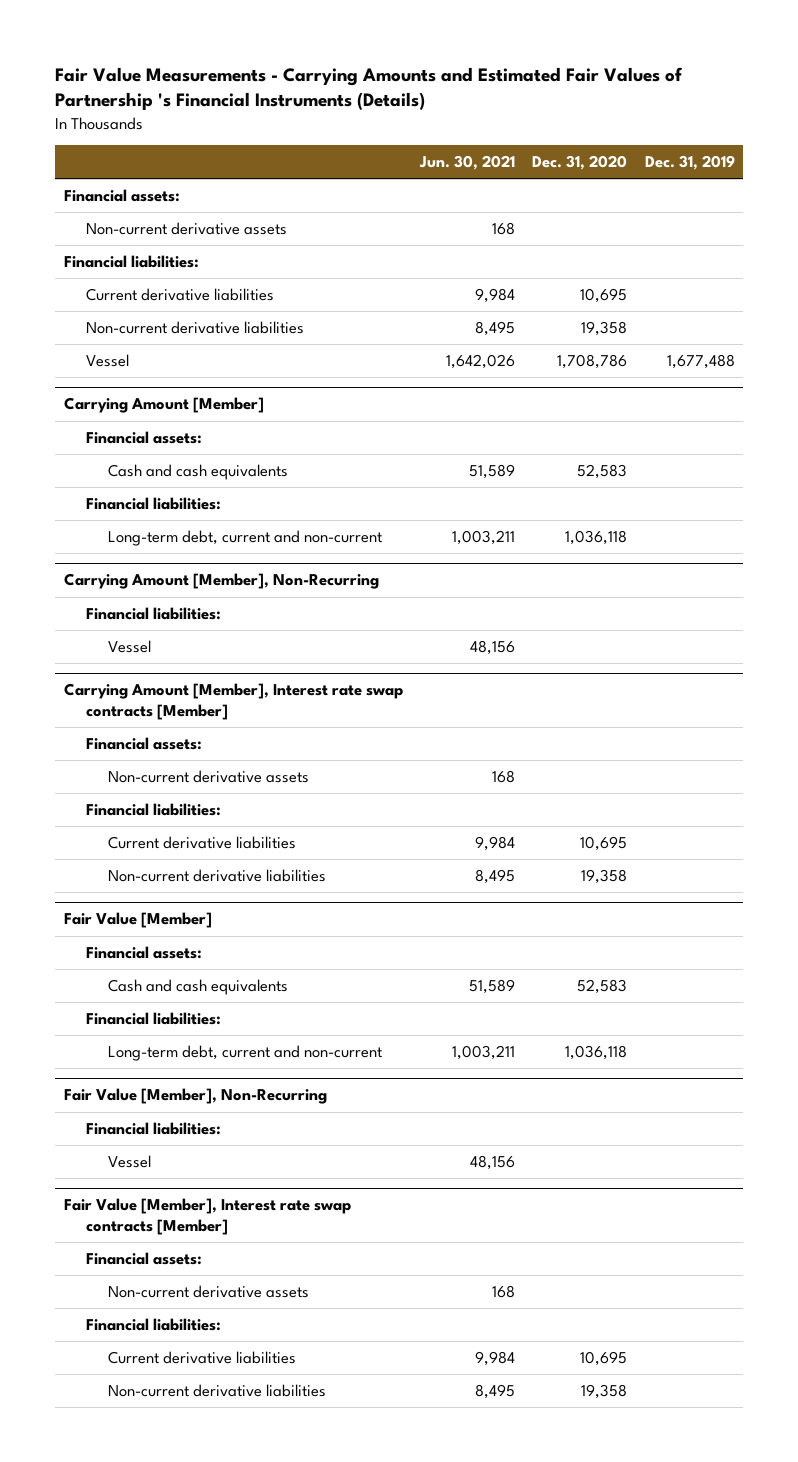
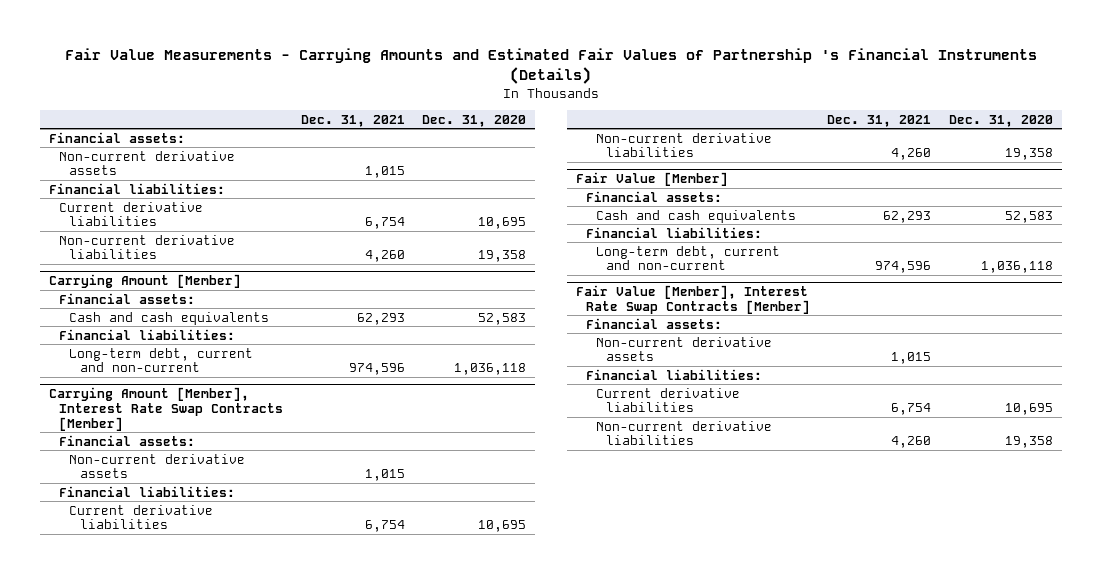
[419,155,516,171] Jun. 30, 2021 -> none
[644,155,735,171] Dec. 31, 2019 -> none
none -> [300,114,405,127] Dec. 31, 2021
[85,354,129,368] Vessel -> none
[63,573,379,590] Carrying Amount [Member], Non-Recurring -> none
[85,607,221,621] Financial liabilities: -> none
[107,640,151,654] Vessel -> none
[63,683,403,720] Carrying Amount [Member], Interest rate swap contracts [Member] -> [49,386,284,431] Carrying Amount [Member], Interest Rate Swap Contracts [Member]
[63,1088,327,1105] Fair Value [Member], Non-Recurring -> none
[85,1122,221,1136] Financial liabilities: -> none
[107,1155,151,1169] Vessel -> none
[63,1198,351,1235] Fair Value [Member], Interest rate swap contracts [Member] -> [575,284,810,314] Fair Value [Member], Interest Rate Swap Contracts [Member]

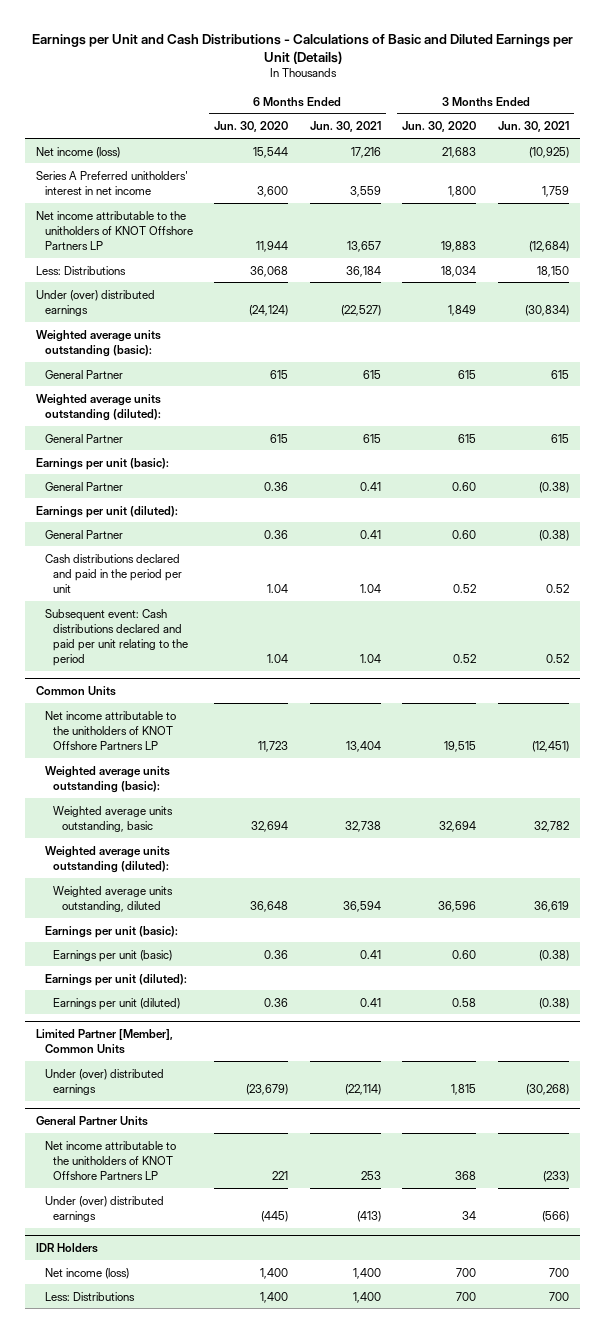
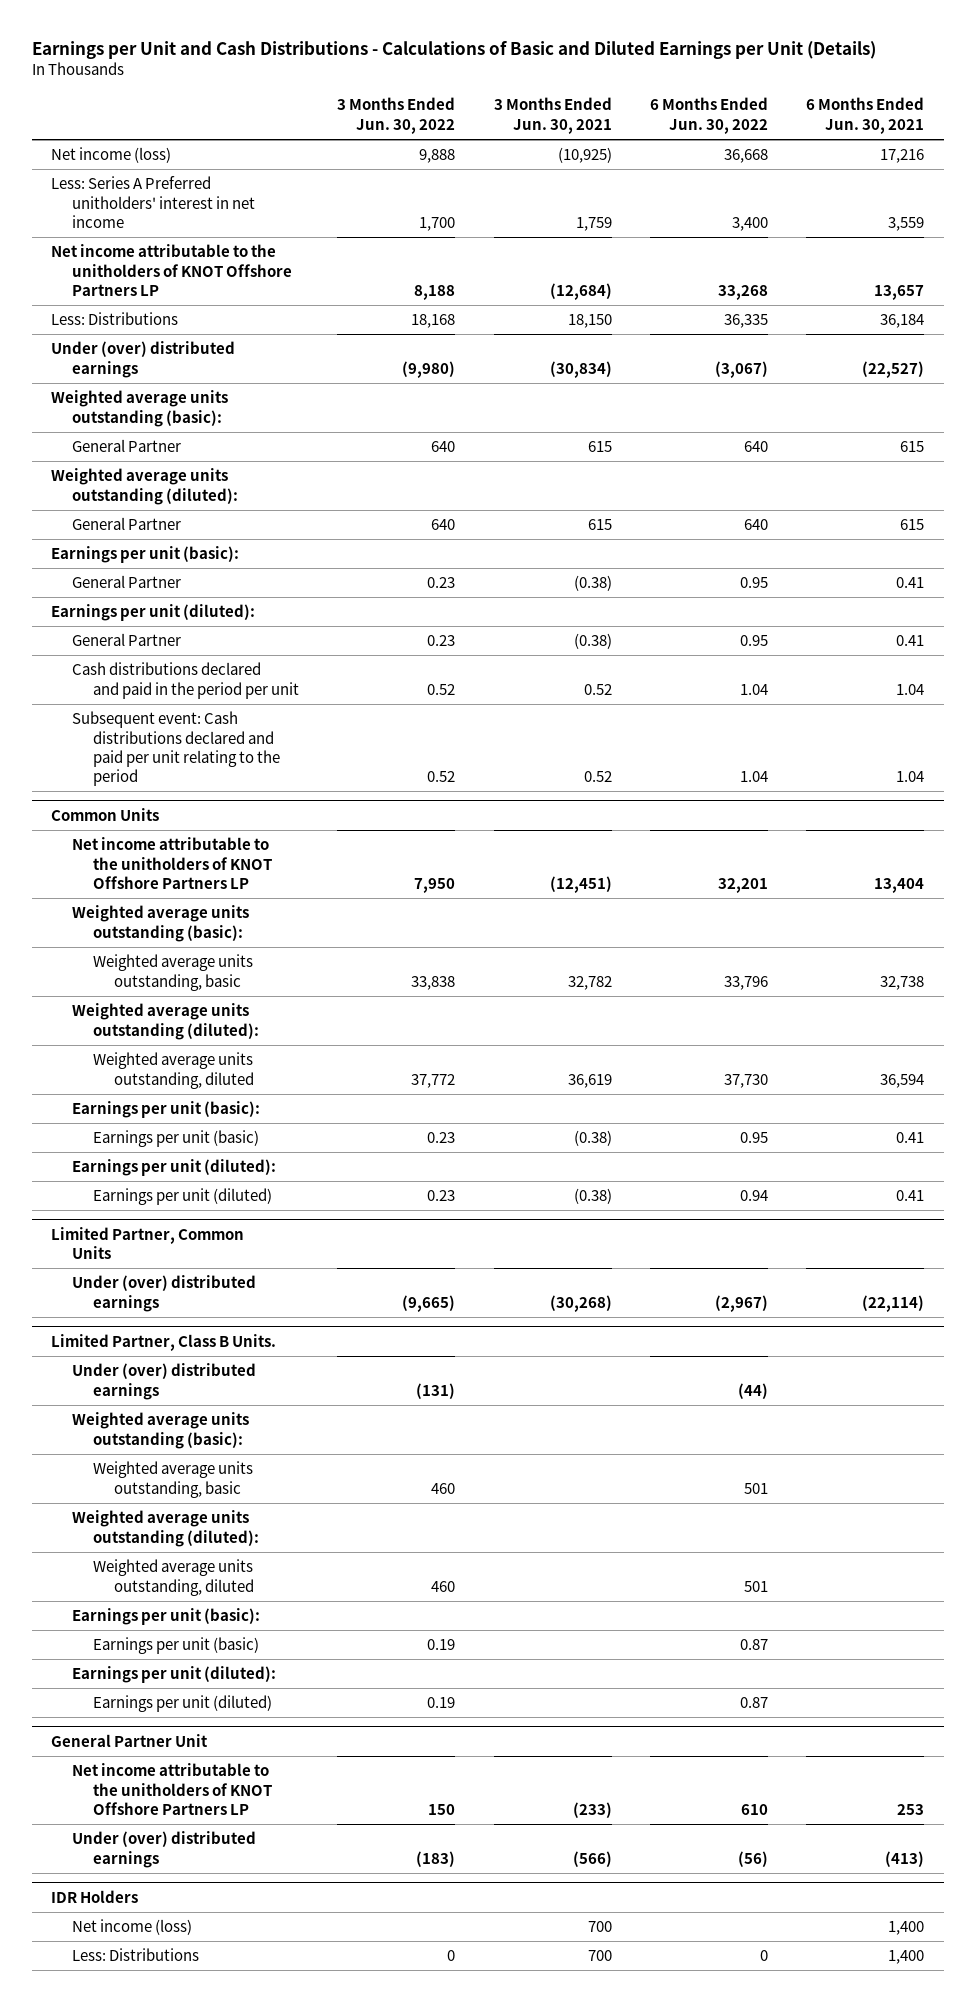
[214,121,289,133] Jun. 30, 2020 -> none
[402,121,477,133] Jun. 30, 2020 -> none
none -> [337,97,456,134] 3 Months Ended Jun. 30, 2022
none -> [649,97,768,134] 6 Months Ended Jun. 30, 2022
[36,170,189,195] Series A Preferred unitholders' interest in net income -> [51,176,255,228] Less: Series A Preferred unitholders' interest in net income
[36,1029,174,1055] Limited Partner [Member], Common Units -> [51,1226,245,1260] Limited Partner, Common Units
none -> [51,1333,277,1351] Limited Partner, Class B Units.
none -> [71,1363,256,1400] Under (over) distributed earnings
none -> [71,1412,249,1449] Weighted average units outstanding (basic):
none -> [92,1461,253,1498] Weighted average units outstanding, basic
none -> [71,1510,259,1547] Weighted average units outstanding (diluted):
none -> [92,1559,254,1596] Weighted average units outstanding, diluted
none -> [71,1608,260,1626] Earnings per unit (basic):
none -> [92,1637,259,1655] Earnings per unit (basic)
none -> [71,1666,276,1684] Earnings per unit (diluted):
none -> [92,1695,272,1713] Earnings per unit (diluted)
[36,1116,149,1127] General Partner Units -> [51,1733,209,1747] General Partner Unit

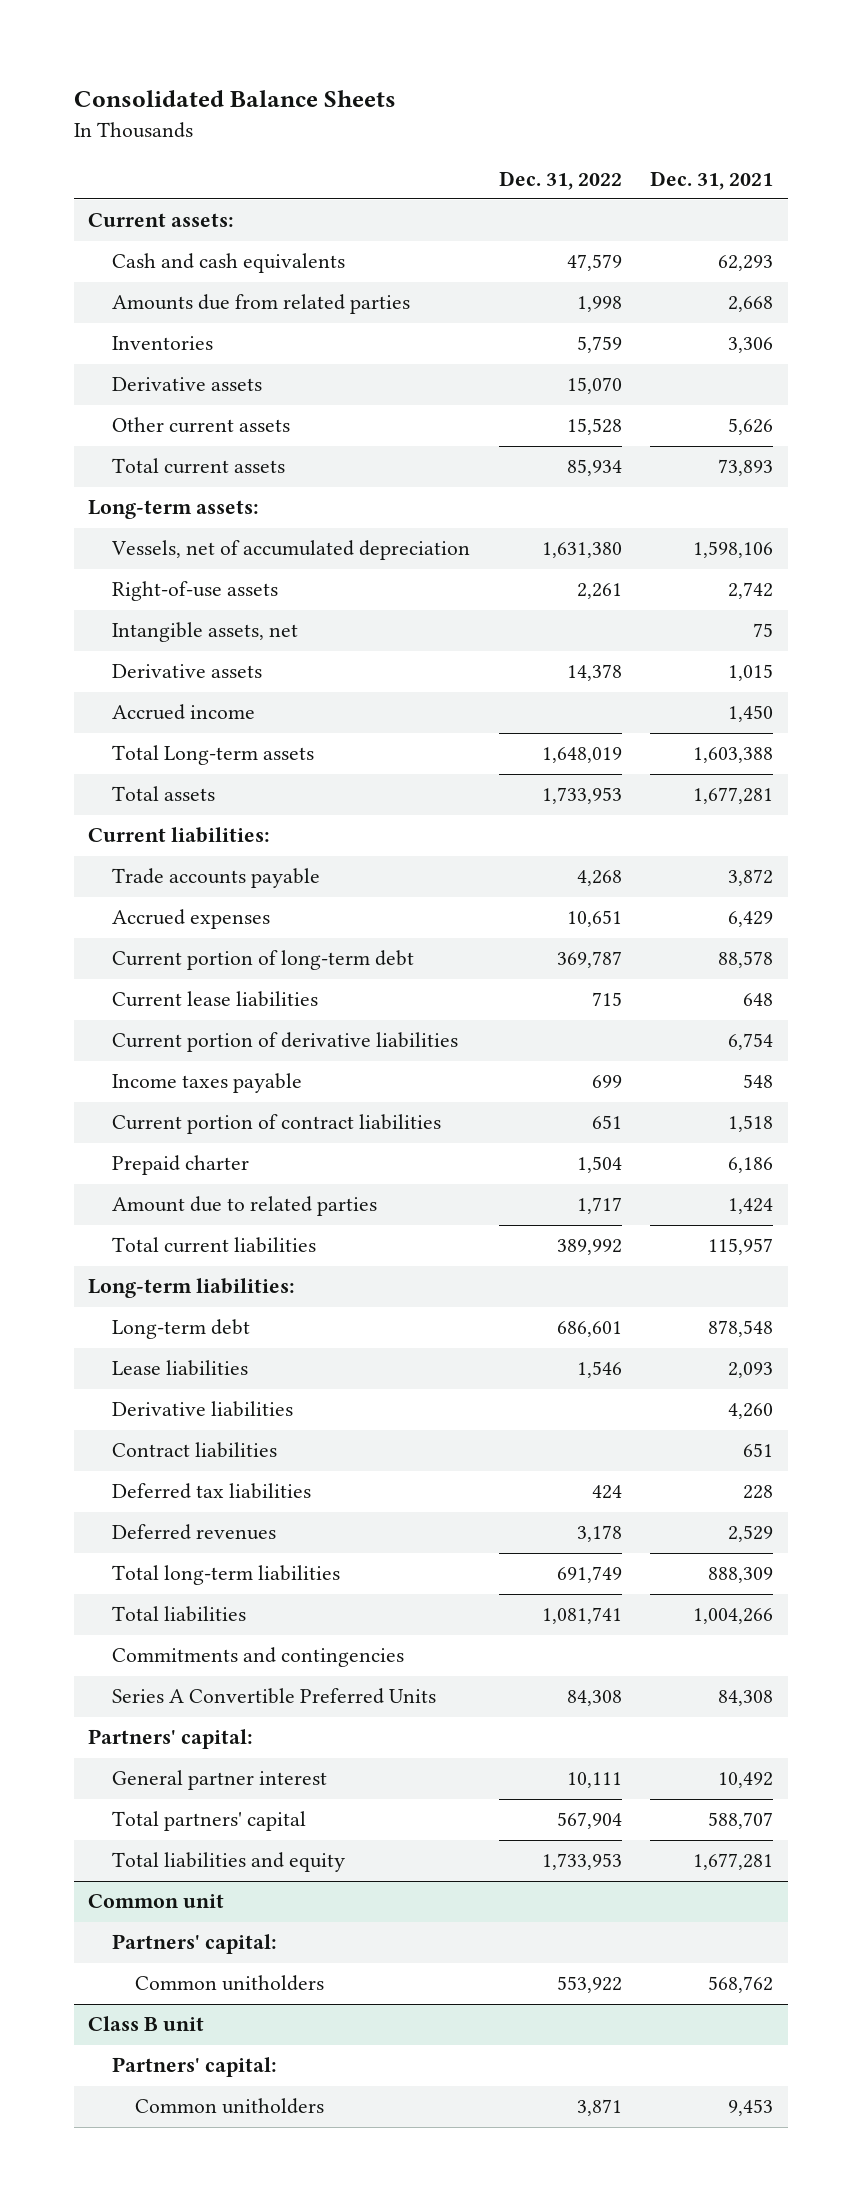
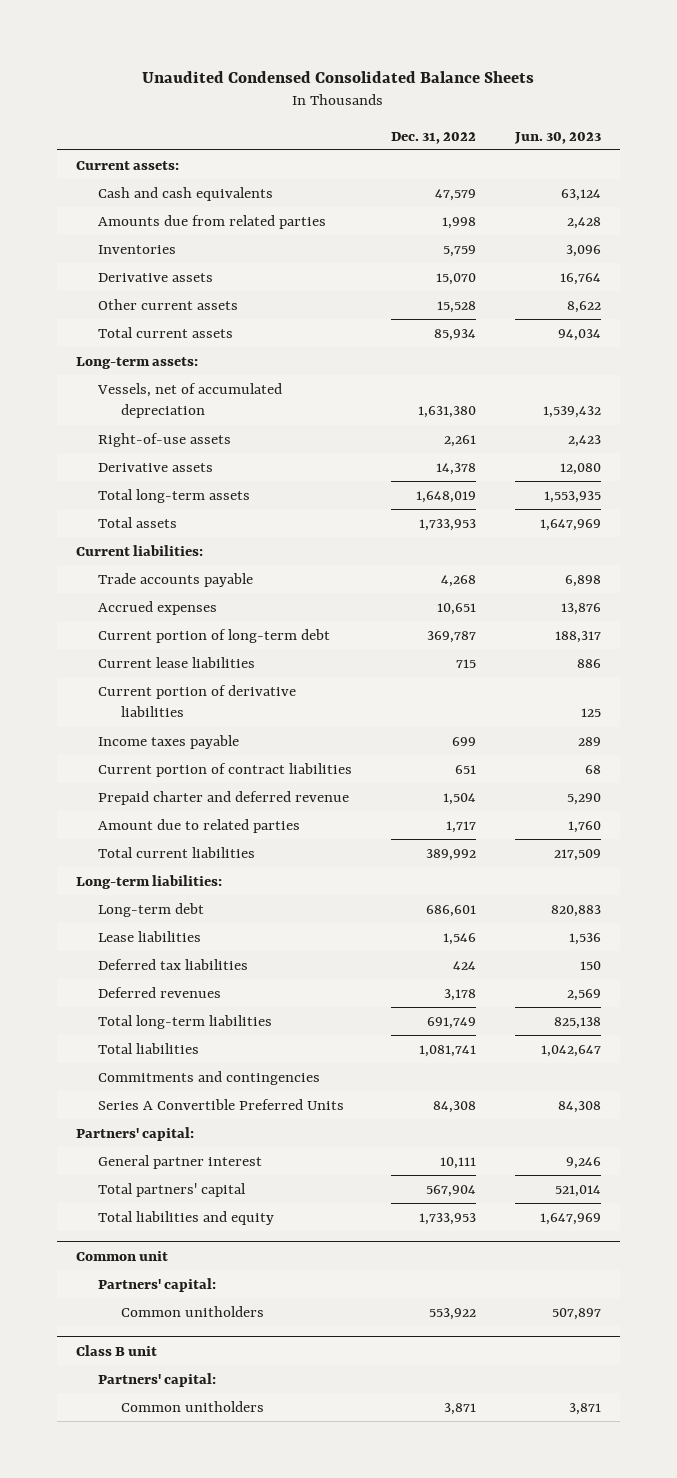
[73,90,396,108] Consolidated Balance Sheets -> [142,70,535,83] Unaudited Condensed Consolidated Balance Sheets
[650,170,774,190] Dec. 31, 2021 -> none
none -> [513,131,601,144] Jun. 30, 2023
[111,622,298,643] Intangible assets, net -> none
[111,704,255,721] Accrued income -> none
[111,745,314,766] Total Long-term assets -> [98,488,251,503] Total long-term assets
[111,1155,249,1176] Prepaid charter -> [98,790,350,805] Prepaid charter and deferred revenue
[111,1401,293,1418] Derivative liabilities -> none
[111,1442,277,1459] Contract liabilities -> none

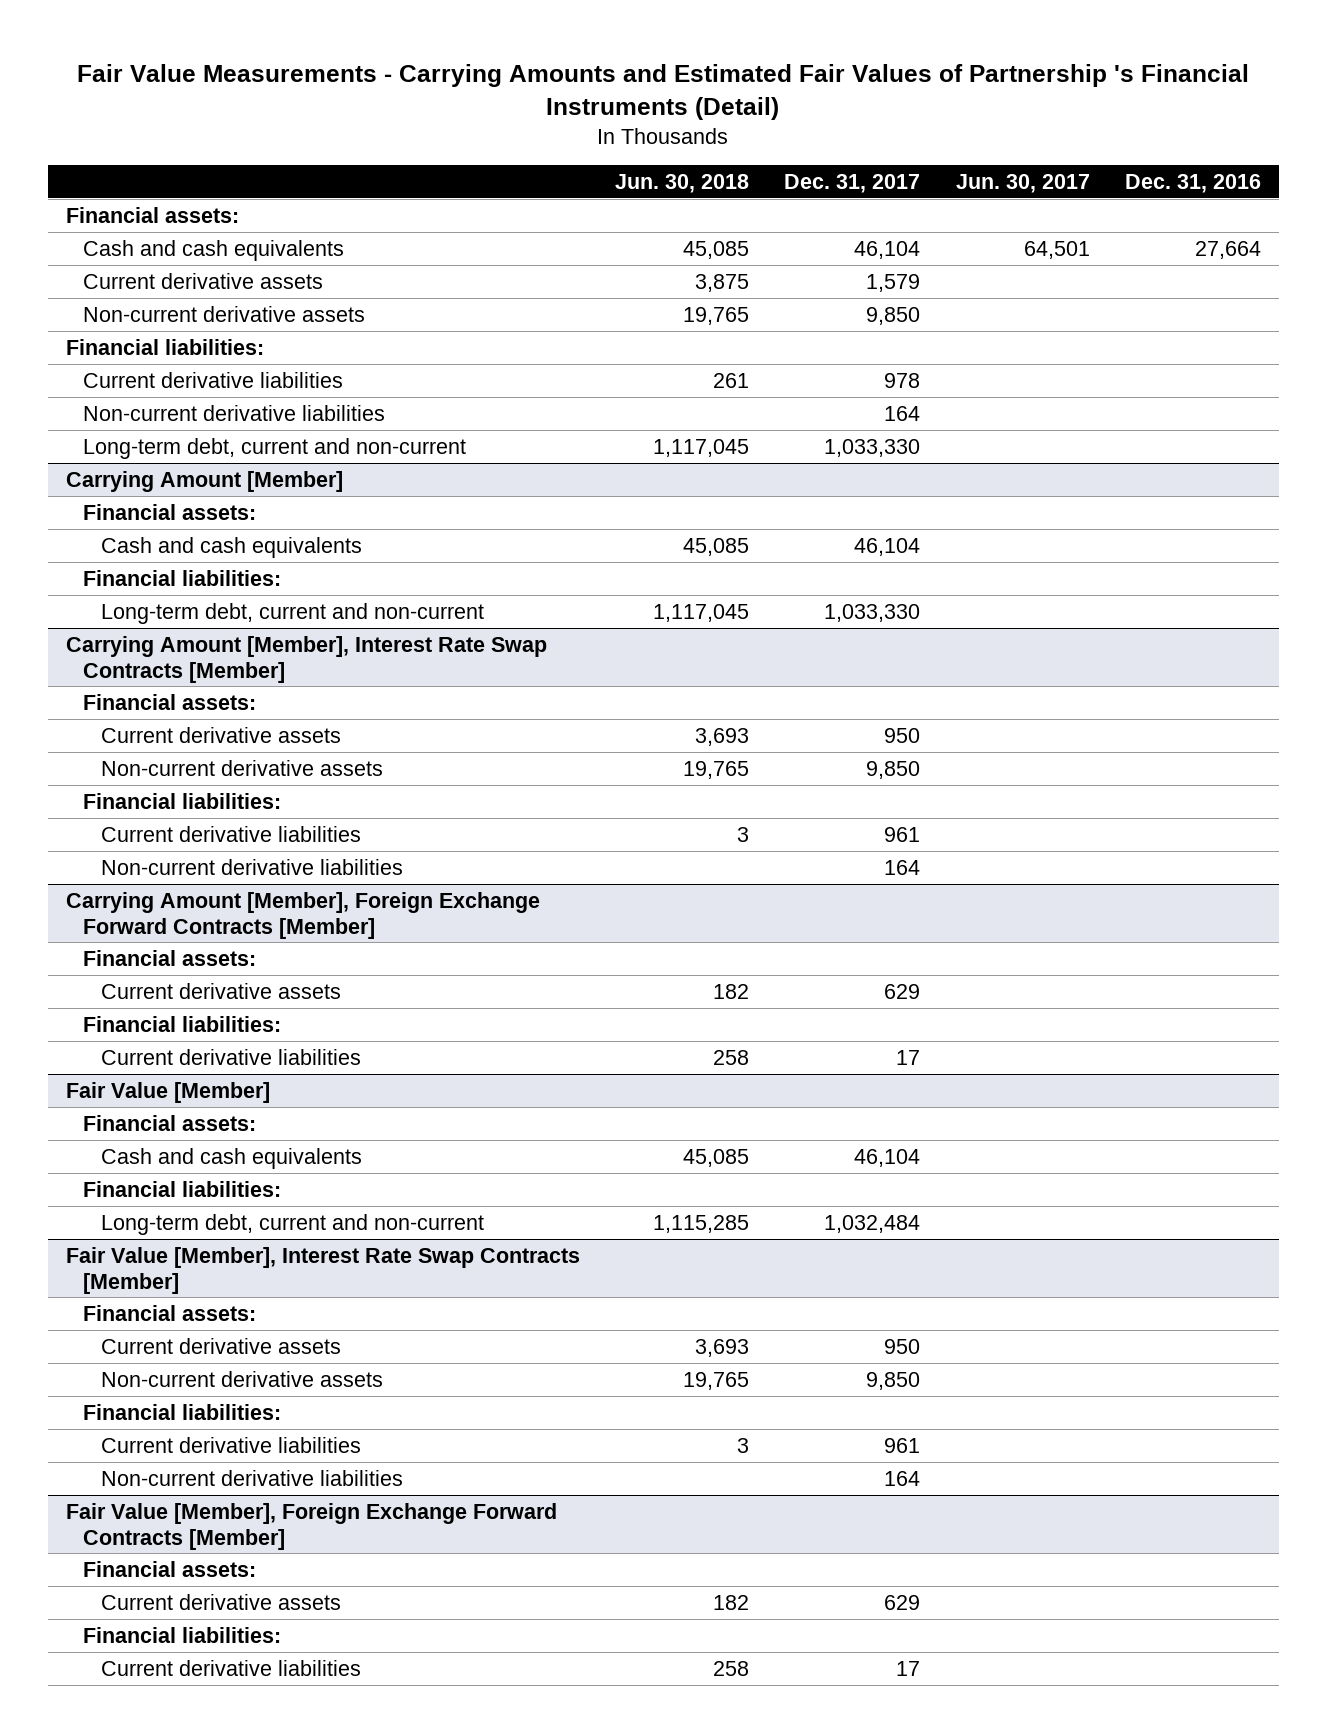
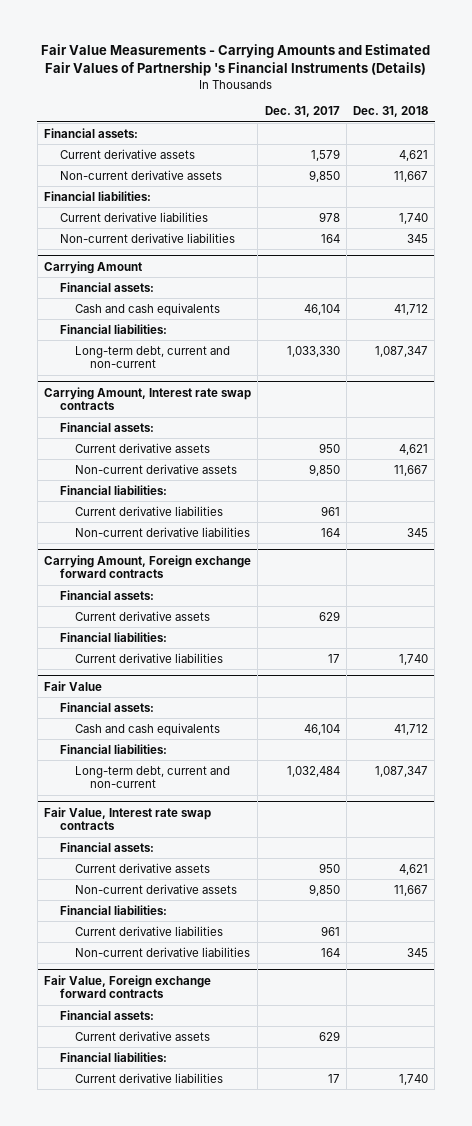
[77,63,1250,120] Fair Value Measurements - Carrying Amounts and Estimated Fair Values of Partnership 's Financial Instruments (Detail) -> [41,44,431,77] Fair Value Measurements - Carrying Amounts and Estimated Fair Values of Partnership 's Financial Instruments (Details)
[615,174,750,194] Jun. 30, 2018 -> none
[955,174,1090,194] Jun. 30, 2017 -> none
[1124,174,1261,194] Dec. 31, 2016 -> none
none -> [353,106,429,118] Dec. 31, 2018
[83,239,345,261] Cash and cash equivalents -> none
[83,437,467,459] Long-term debt, current and non-current -> none
[65,470,343,492] Carrying Amount [Member] -> [44,260,143,274] Carrying Amount
[65,635,547,683] Carrying Amount [Member], Interest Rate Swap Contracts [Member] -> [44,386,252,411] Carrying Amount, Interest rate swap contracts
[65,891,540,939] Carrying Amount [Member], Foreign Exchange Forward Contracts [Member] -> [44,554,252,579] Carrying Amount, Foreign exchange forward contracts
[65,1081,270,1103] Fair Value [Member] -> [44,680,103,691] Fair Value
[65,1246,580,1294] Fair Value [Member], Interest Rate Swap Contracts [Member] -> [44,806,212,831] Fair Value, Interest rate swap contracts
[65,1502,557,1550] Fair Value [Member], Foreign Exchange Forward Contracts [Member] -> [44,974,212,999] Fair Value, Foreign exchange forward contracts

